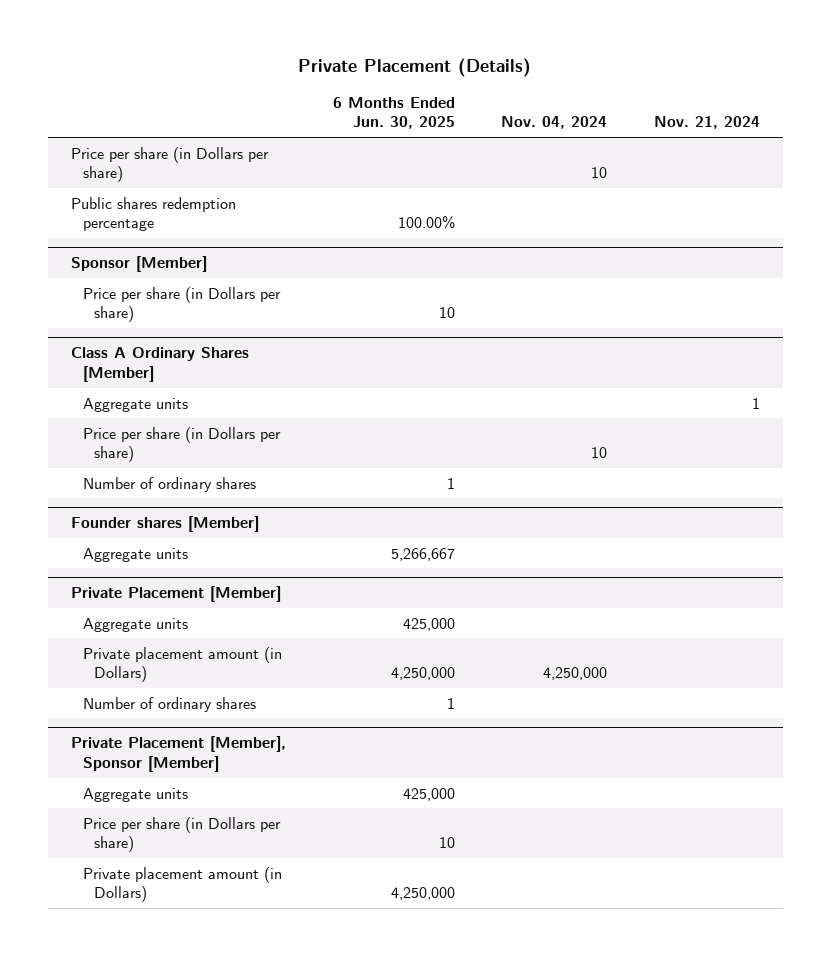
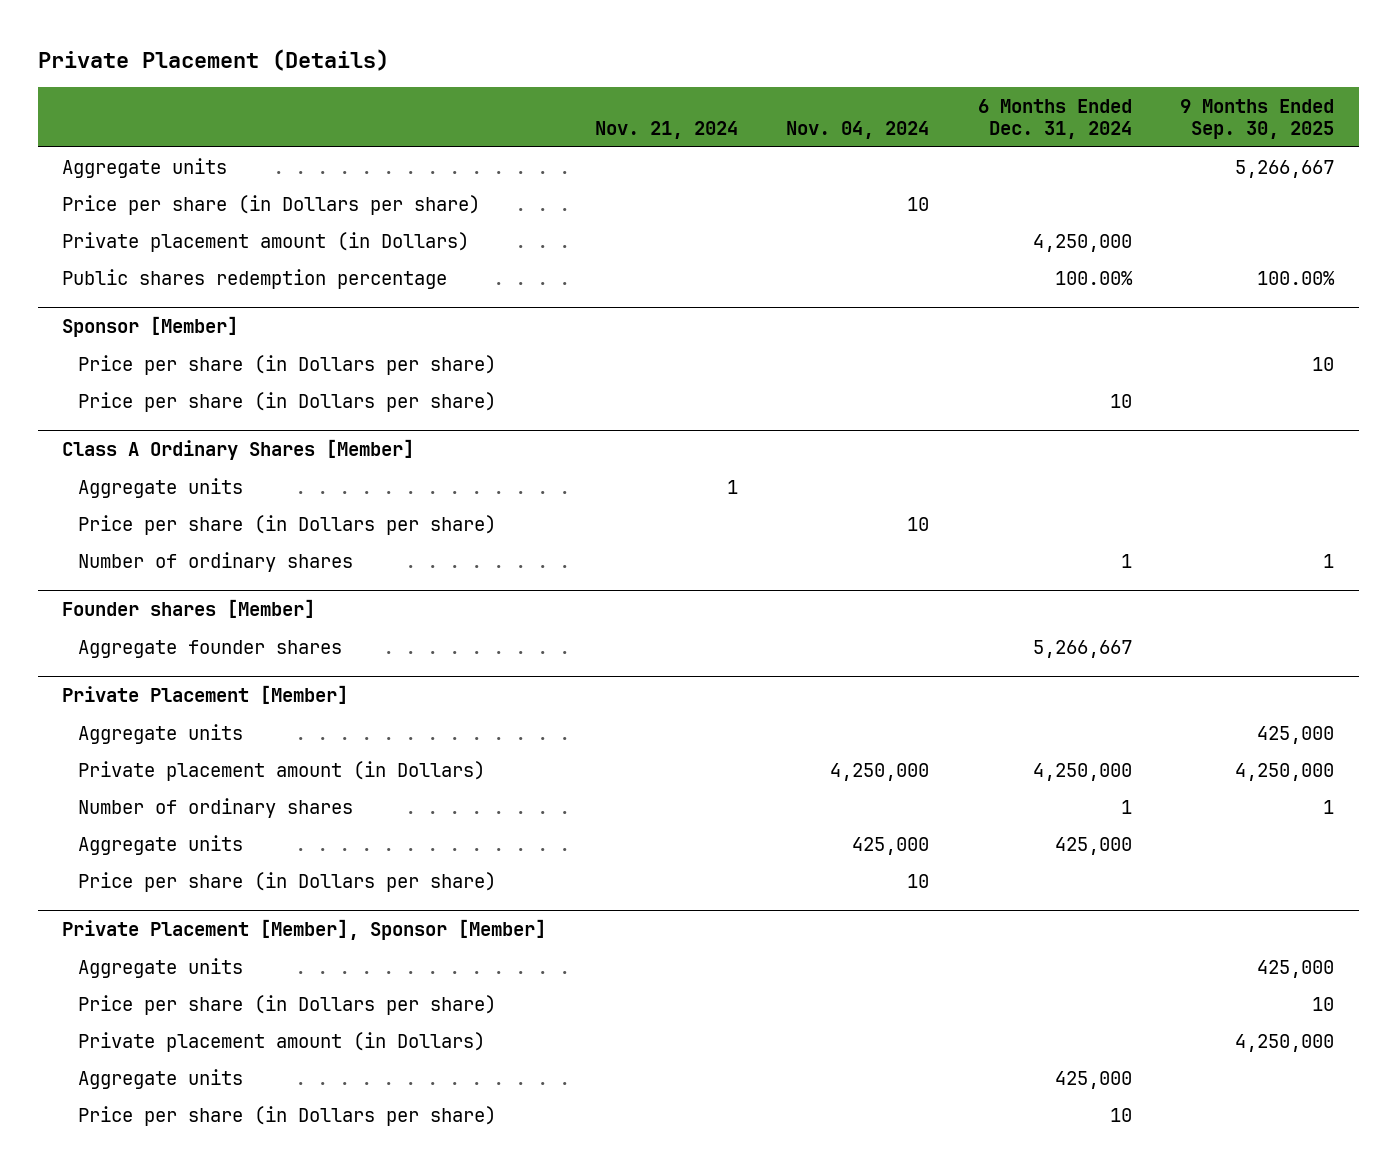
[332,96,455,130] 6 Months Ended Jun. 30, 2025 -> none
none -> [977,98,1132,140] 6 Months Ended Dec. 31, 2024
none -> [1180,98,1335,140] 9 Months Ended Sep. 30, 2025
none -> [62,157,228,178] Aggregate units
none -> [62,231,470,252] Private placement amount (in Dollars)
none -> [78,391,497,412] Price per share (in Dollars per share)
[82,547,188,562] Aggregate units -> none
none -> [78,639,343,658] Aggregate founder shares
none -> [78,834,244,855] Aggregate units
none -> [78,871,497,892] Price per share (in Dollars per share)
none -> [78,1068,244,1089] Aggregate units
none -> [78,1105,497,1126] Price per share (in Dollars per share)

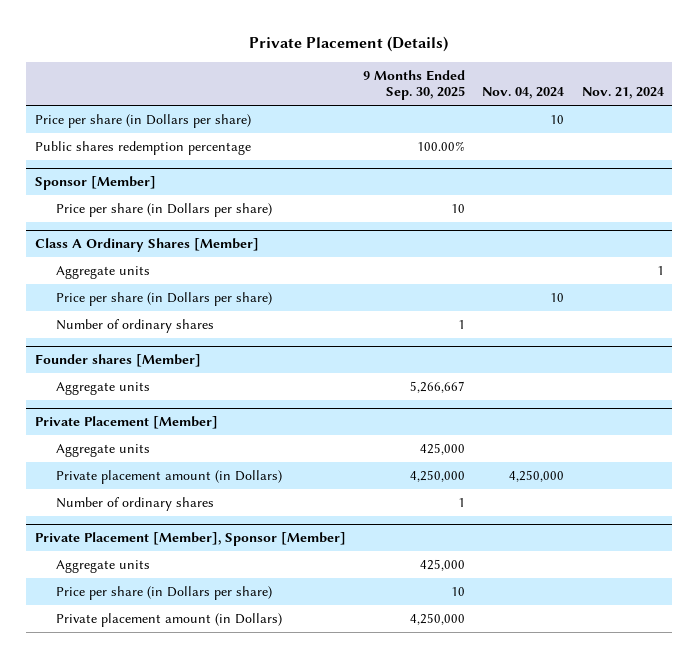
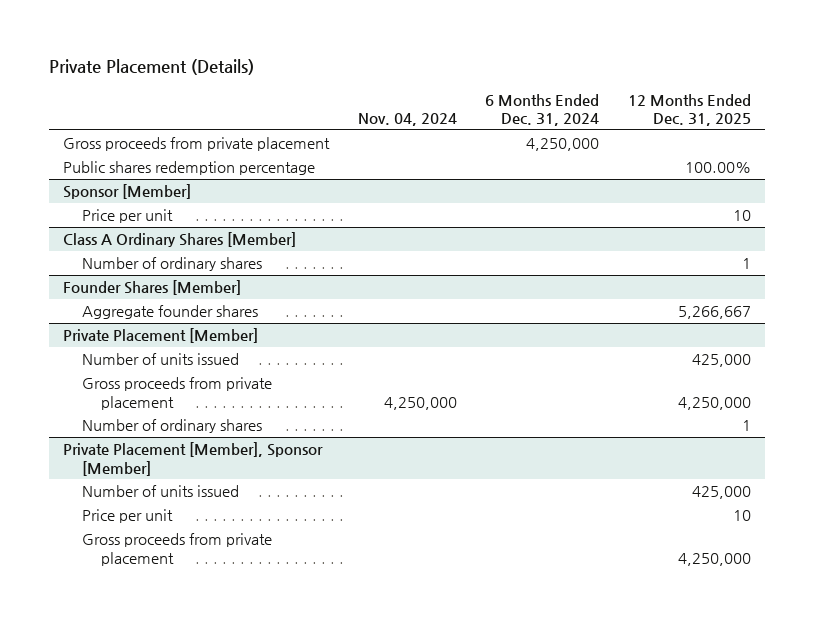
[362,69,465,101] 9 Months Ended Sep. 30, 2025 -> none
[581,87,664,100] Nov. 21, 2024 -> none
none -> [485,93,600,126] 6 Months Ended Dec. 31, 2024
none -> [627,93,751,126] 12 Months Ended Dec. 31, 2025
[34,114,251,129] Price per share (in Dollars per share) -> none
none -> [63,137,331,152] Gross proceeds from private placement
[56,203,273,218] Price per share (in Dollars per share) -> [82,209,174,224] Price per unit
[56,266,151,280] Aggregate units -> none
[56,292,273,307] Price per share (in Dollars per share) -> none
[56,382,151,396] Aggregate units -> none
[34,354,201,368] Founder shares [Member] -> [63,280,242,296] Founder Shares [Member]
none -> [82,305,259,320] Aggregate founder shares
[56,444,151,458] Aggregate units -> [82,353,240,366] Number of units issued
[56,470,283,485] Private placement amount (in Dollars) -> [82,377,273,410] Gross proceeds from private placement
[56,560,151,574] Aggregate units -> [82,485,240,498] Number of units issued
[56,586,273,601] Price per share (in Dollars per share) -> [82,509,174,524] Price per unit
[56,613,283,628] Private placement amount (in Dollars) -> [82,533,273,566] Gross proceeds from private placement

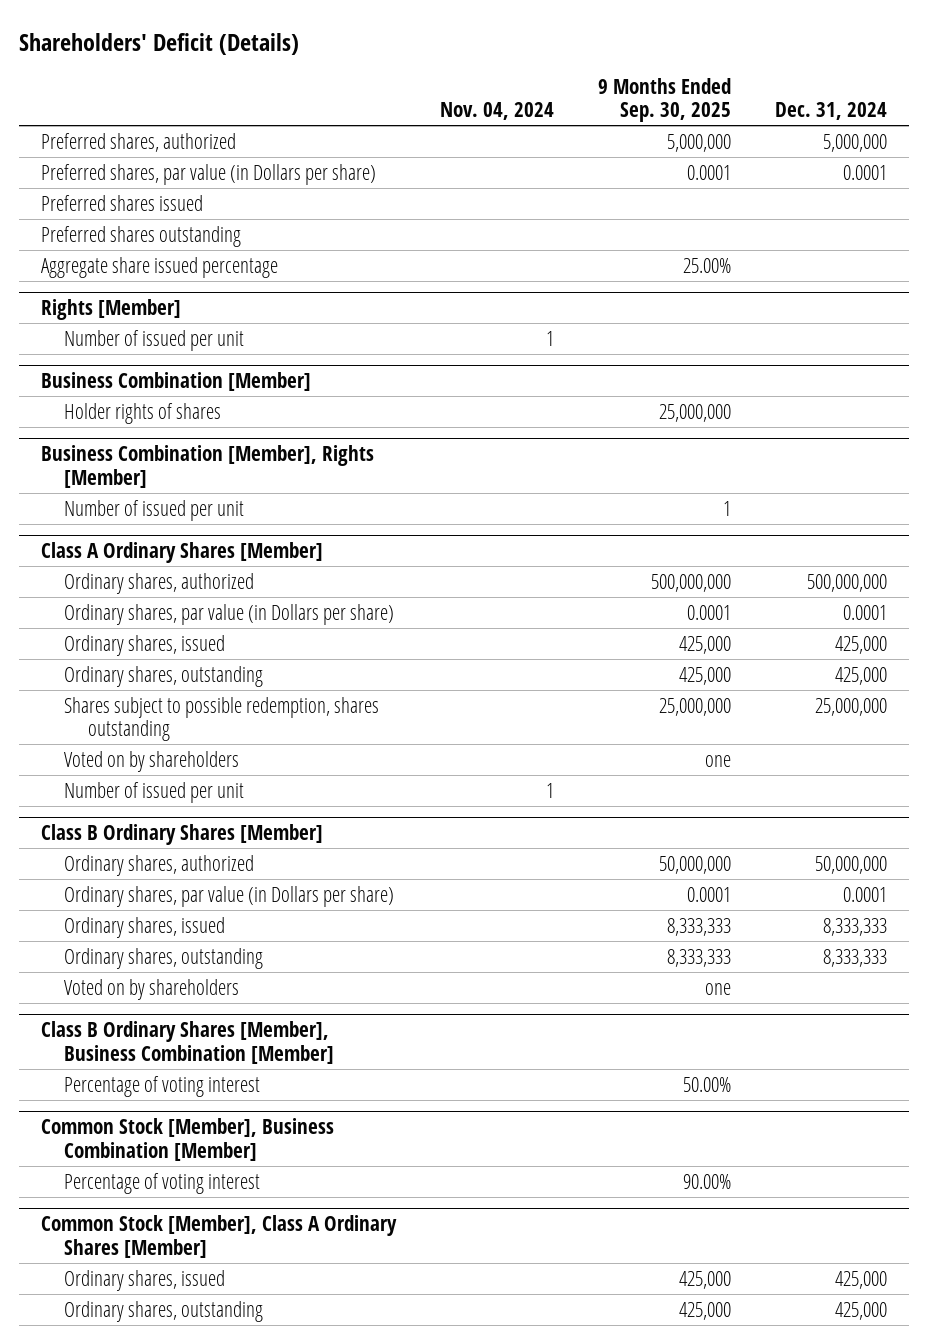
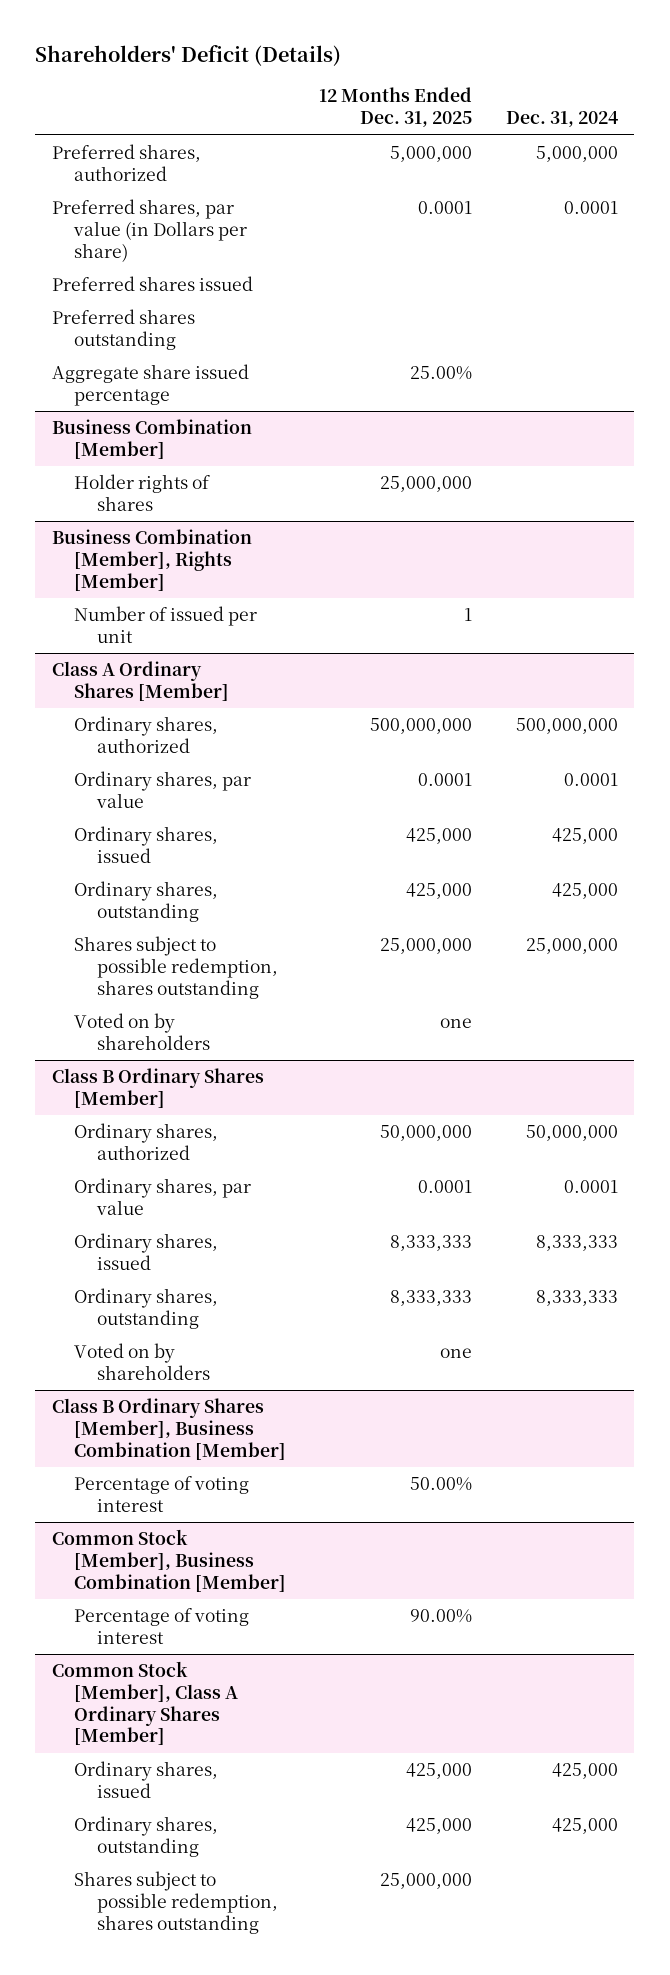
[440,102,555,121] Nov. 04, 2024 -> none
[597,77,731,123] 9 Months Ended Sep. 30, 2025 -> none
none -> [319,87,473,128] 12 Months Ended Dec. 31, 2025
[41,299,182,321] Rights [Member] -> none
[64,329,245,351] Number of issued per unit -> none
[64,603,395,625] Ordinary shares, par value (in Dollars per share) -> [74,771,252,808] Ordinary shares, par value
[64,781,245,803] Number of issued per unit -> none
[64,885,395,907] Ordinary shares, par value (in Dollars per share) -> [74,1178,252,1215] Ordinary shares, par value
none -> [74,1871,278,1934] Shares subject to possible redemption, shares outstanding

